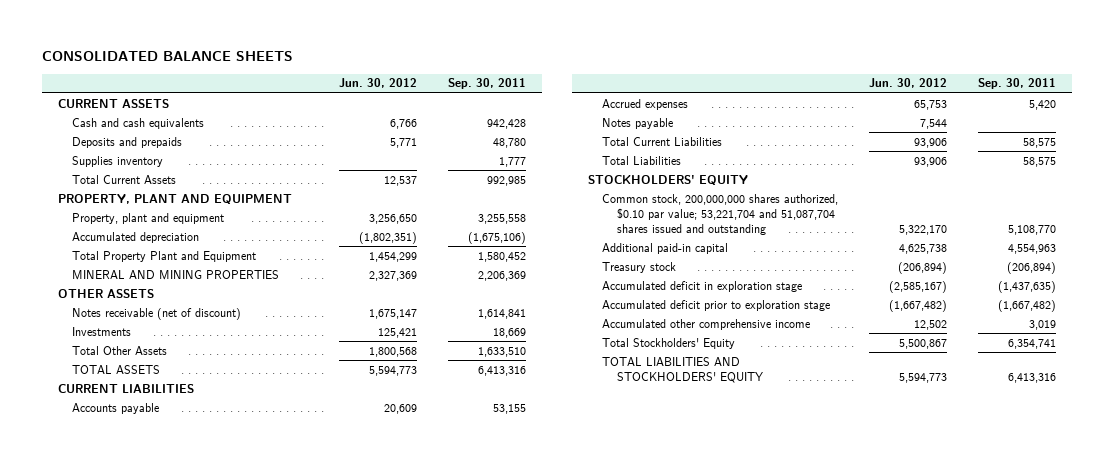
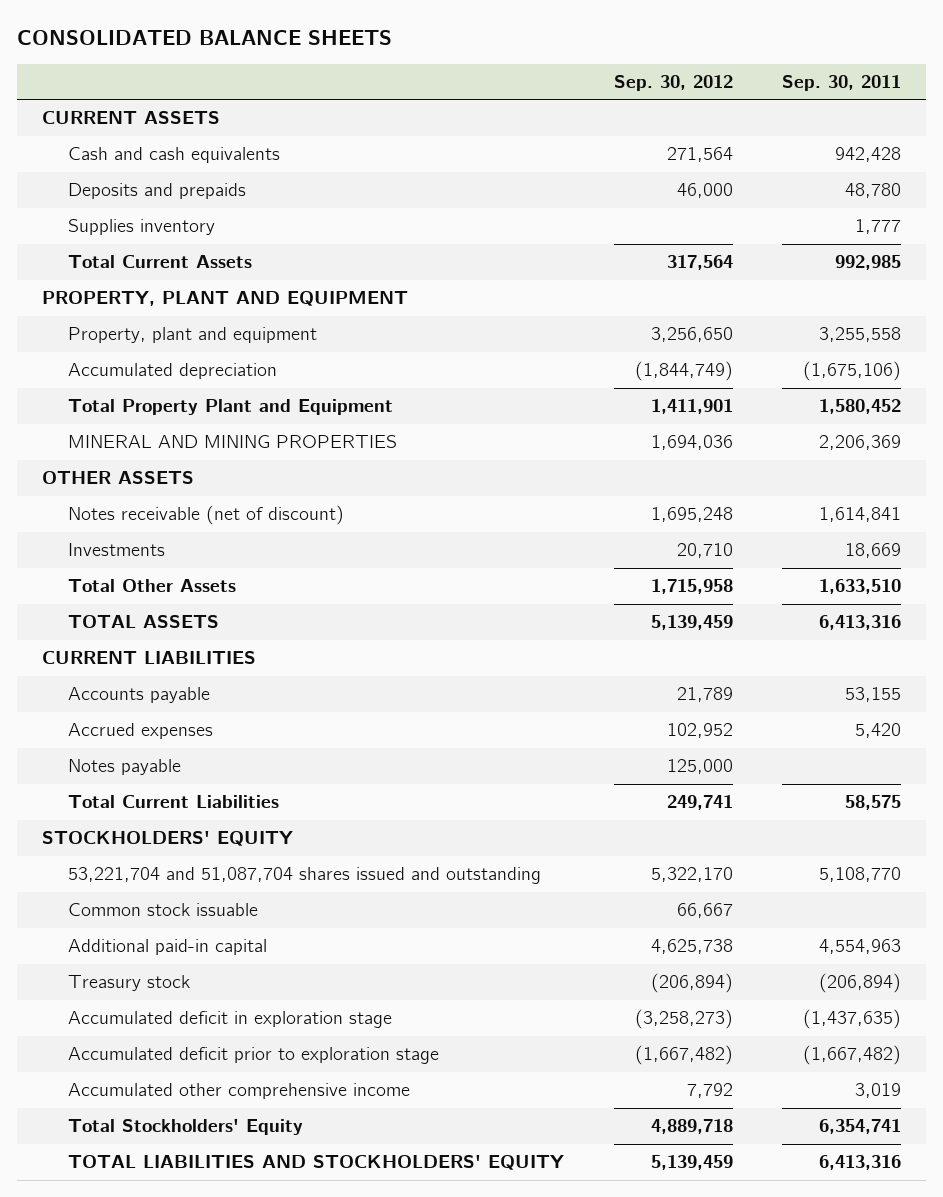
[339,78,418,89] Jun. 30, 2012 -> none
none -> [613,74,733,91] Sep. 30, 2012
[602,155,682,165] Total Liabilities -> none
[602,193,839,235] Common stock, 200,000,000 shares authorized, $0.10 par value; 53,221,704 and 51,087,704 shares issued and outstanding -> [68,867,542,885] 53,221,704 and 51,087,704 shares issued and outstanding
none -> [68,903,259,917] Common stock issuable

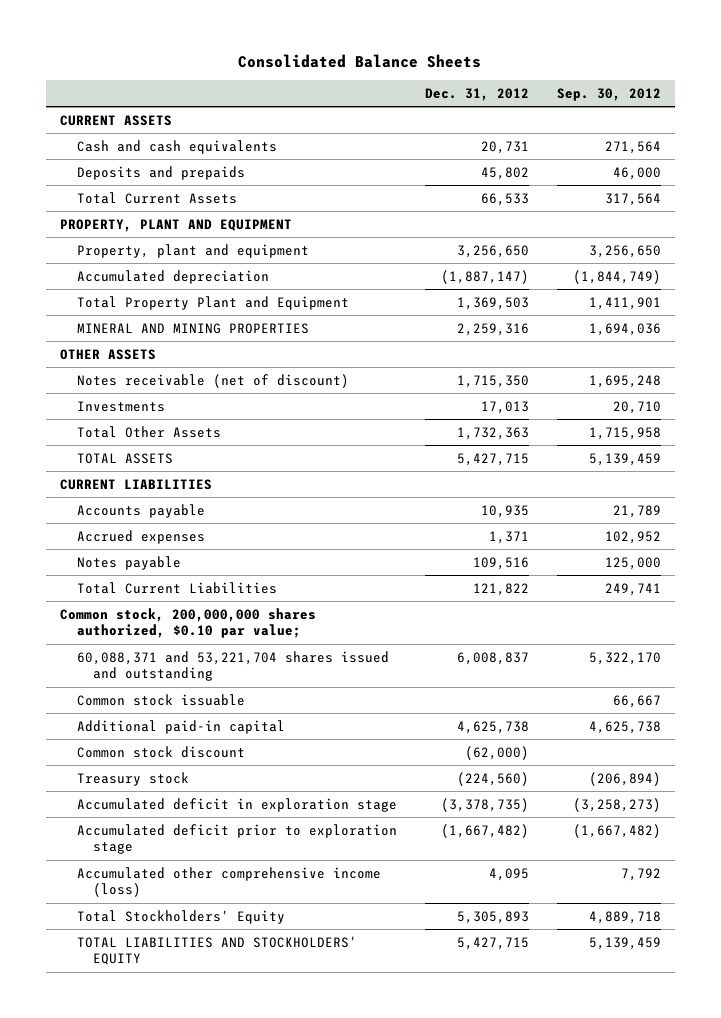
[16,30,392,46] CONSOLIDATED BALANCE SHEETS -> [238,53,482,68] Consolidated Balance Sheets
[782,74,902,91] Sep. 30, 2011 -> none
none -> [424,87,529,101] Dec. 31, 2012
[68,219,216,236] Supplies inventory -> none
[41,831,293,847] STOCKHOLDERS' EQUITY -> none
none -> [60,607,317,639] Common stock, 200,000,000 shares authorized, $0.10 par value;
[68,867,542,885] 53,221,704 and 51,087,704 shares issued and outstanding -> [76,650,389,682] 60,088,371 and 53,221,704 shares issued and outstanding
none -> [76,745,245,758] Common stock discount
[68,1083,411,1100] Accumulated other comprehensive income -> [76,866,381,898] Accumulated other comprehensive income (loss)

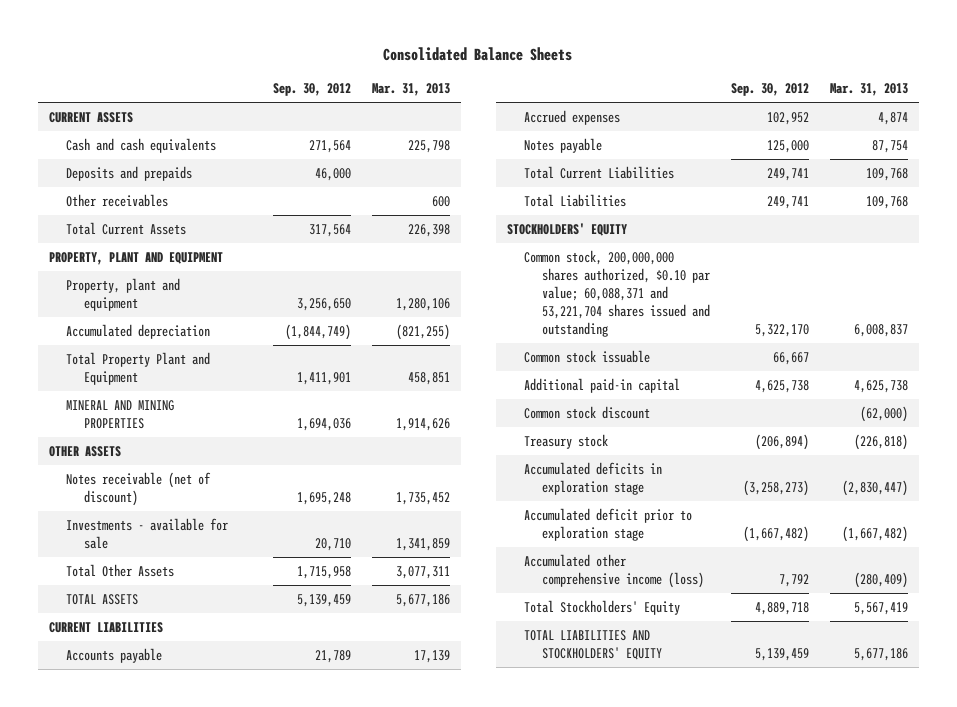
[424,87,529,101] Dec. 31, 2012 -> none
none -> [372,83,451,97] Mar. 31, 2013
none -> [66,194,169,208] Other receivables
[76,400,165,412] Investments -> [66,518,229,550] Investments - available for sale
[60,607,317,639] Common stock, 200,000,000 shares authorized, $0.10 par value; -> none
none -> [524,194,627,208] Total Liabilities
none -> [506,223,627,237] STOCKHOLDERS' EQUITY
[76,650,389,682] 60,088,371 and 53,221,704 shares issued and outstanding -> [524,250,711,338] Common stock, 200,000,000 shares authorized, $0.10 par value; 60,088,371 and 53,221,704 shares issued and outstanding
[76,797,397,812] Accumulated deficit in exploration stage -> [524,462,663,496] Accumulated deficits in exploration stage

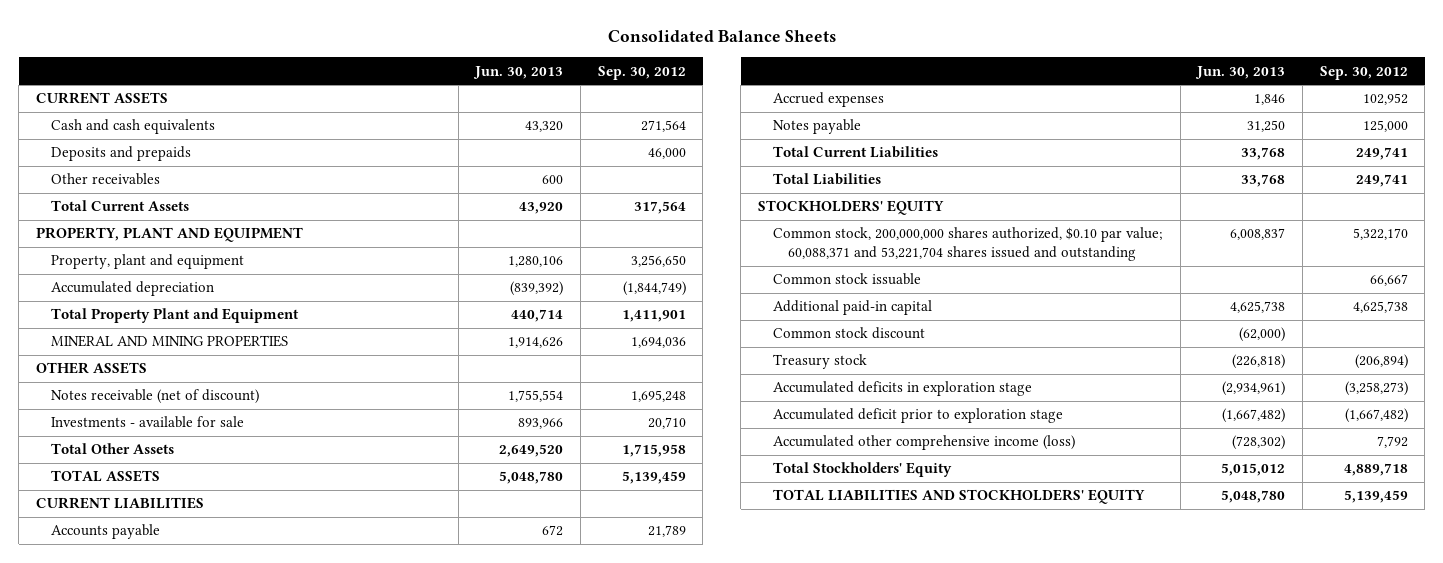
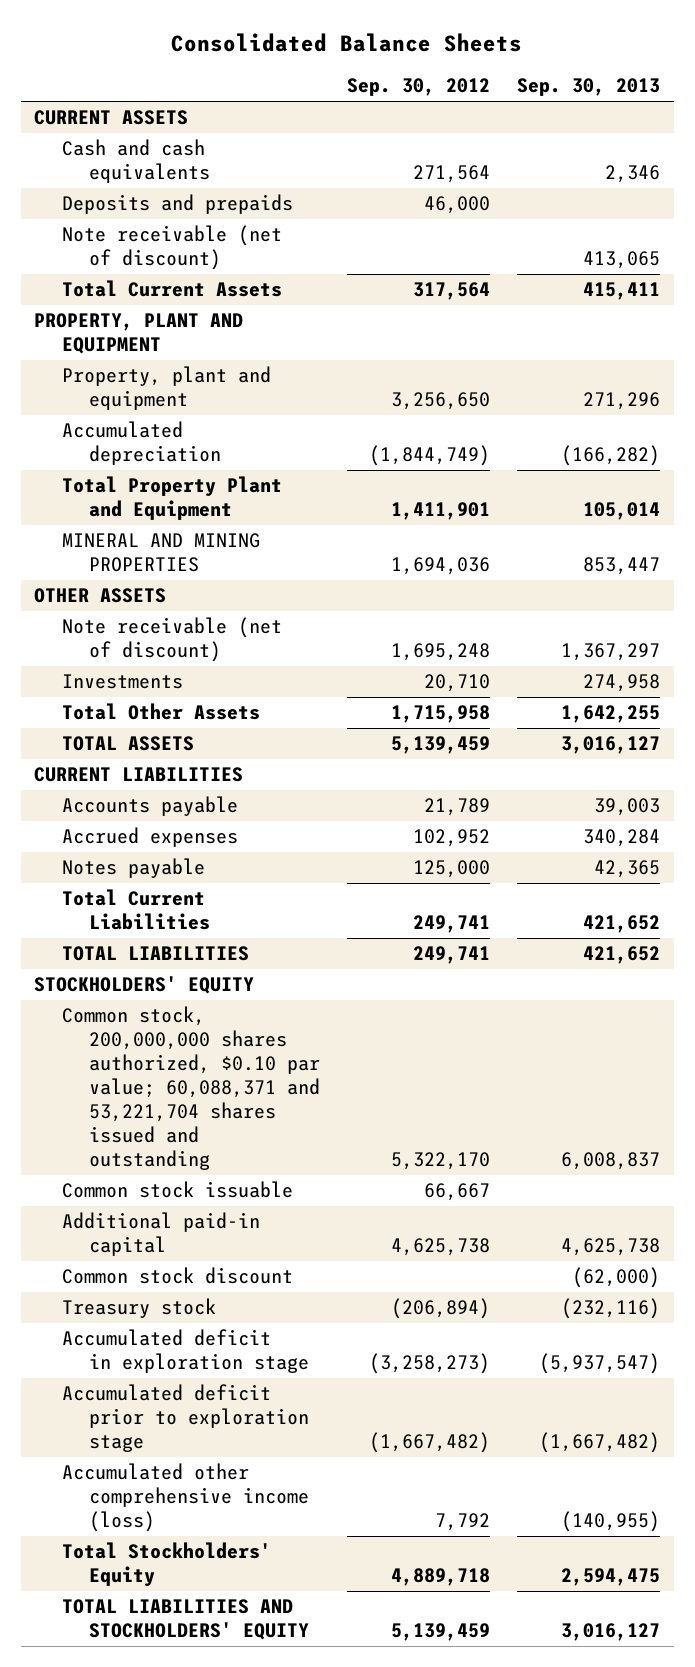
[473,65,564,79] Jun. 30, 2013 -> none
none -> [517,78,661,97] Sep. 30, 2013
[50,173,160,186] Other receivables -> none
none -> [61,225,282,271] Note receivable (net of discount)
[50,389,259,405] Notes receivable (net of discount) -> [61,617,282,663] Note receivable (net of discount)
[50,416,244,429] Investments - available for sale -> [61,674,183,690] Investments
[773,173,882,186] Total Liabilities -> [61,946,249,962] TOTAL LIABILITIES
[773,381,1033,397] Accumulated deficits in exploration stage -> [61,1329,309,1374] Accumulated deficit in exploration stage

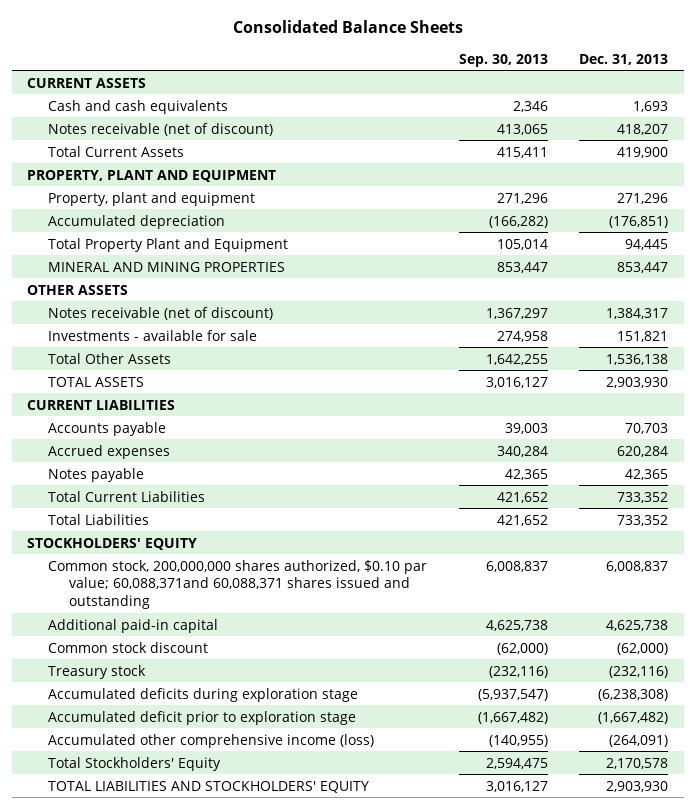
[346,78,490,97] Sep. 30, 2012 -> none
none -> [579,53,669,65] Dec. 31, 2013
[61,194,293,215] Deposits and prepaids -> none
[61,225,282,271] Note receivable (net of discount) -> [48,122,274,136] Notes receivable (net of discount)
[61,617,282,663] Note receivable (net of discount) -> [48,306,274,320] Notes receivable (net of discount)
[61,674,183,690] Investments -> [48,329,258,341] Investments - available for sale
[61,946,249,962] TOTAL LIABILITIES -> [48,513,150,525] Total Liabilities
[61,1181,293,1199] Common stock issuable -> none
[61,1006,320,1171] Common stock, 200,000,000 shares authorized, $0.10 par value; 60,088,371 and 53,221,704 shares issued and outstanding -> [48,559,428,610] Common stock, 200,000,000 shares authorized, $0.10 par value; 60,088,371and 60,088,371 shares issued and outstanding
[61,1329,309,1374] Accumulated deficit in exploration stage -> [48,687,359,702] Accumulated deficits during exploration stage

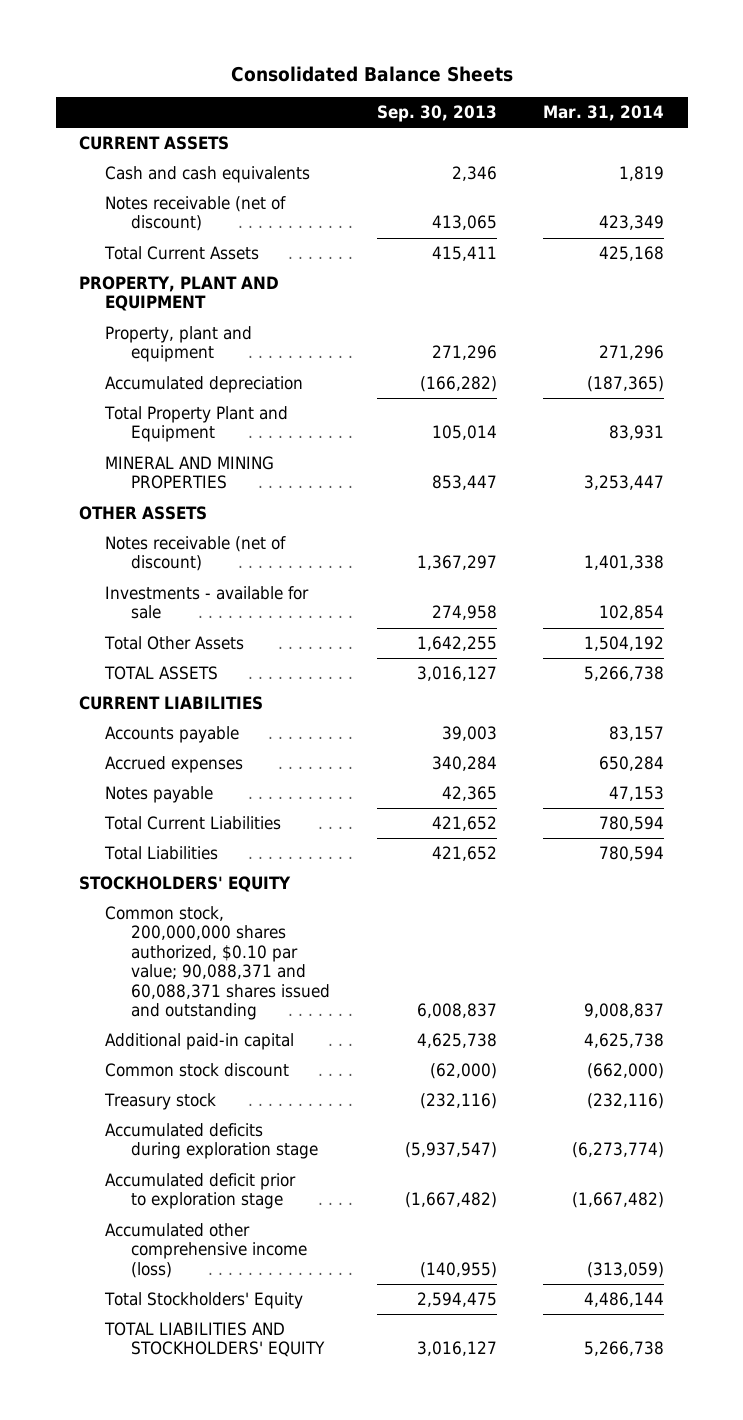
[579,53,669,65] Dec. 31, 2013 -> none
none -> [543,105,665,122] Mar. 31, 2014
[48,559,428,610] Common stock, 200,000,000 shares authorized, $0.10 par value; 60,088,371and 60,088,371 shares issued and outstanding -> [104,906,330,1021] Common stock, 200,000,000 shares authorized, $0.10 par value; 90,088,371 and 60,088,371 shares issued and outstanding

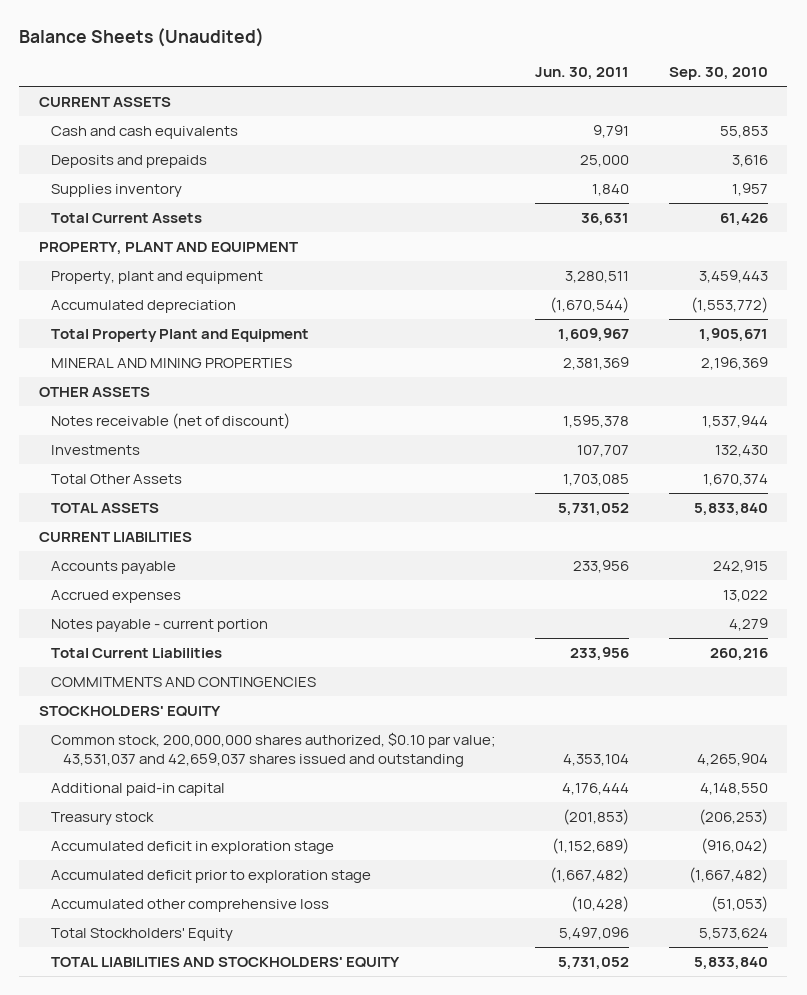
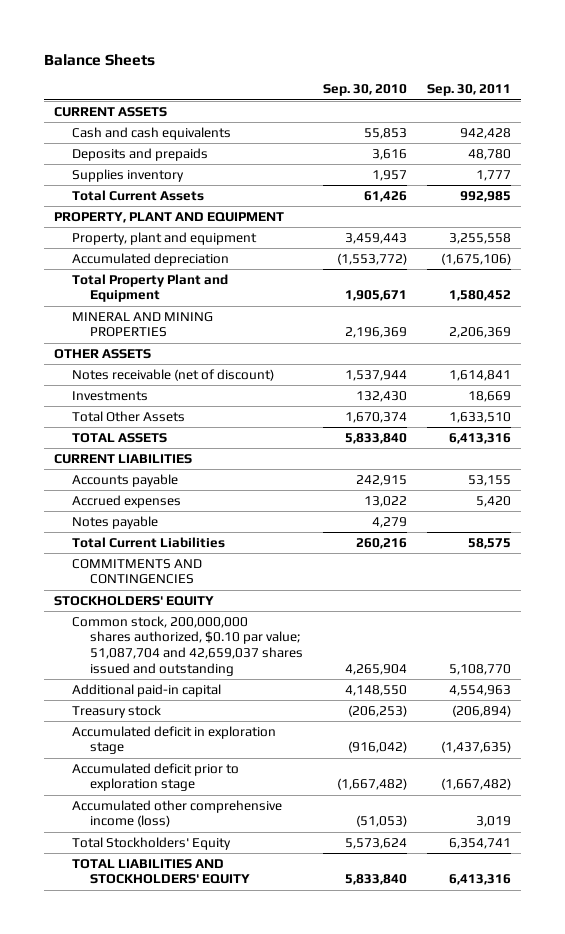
[19,27,265,47] Balance Sheets (Unaudited) -> [43,53,155,66] Balance Sheets
[535,67,630,81] Jun. 30, 2011 -> none
none -> [427,84,512,97] Sep. 30, 2011
[51,618,269,632] Notes payable - current portion -> [72,515,159,529] Notes payable
[51,731,497,767] Common stock, 200,000,000 shares authorized, $0.10 par value; 43,531,037 and 42,659,037 shares issued and outstanding -> [72,615,304,676] Common stock, 200,000,000 shares authorized, $0.10 par value; 51,087,704 and 42,659,037 shares issued and outstanding
[51,898,330,912] Accumulated other comprehensive loss -> [72,799,283,828] Accumulated other comprehensive income (loss)

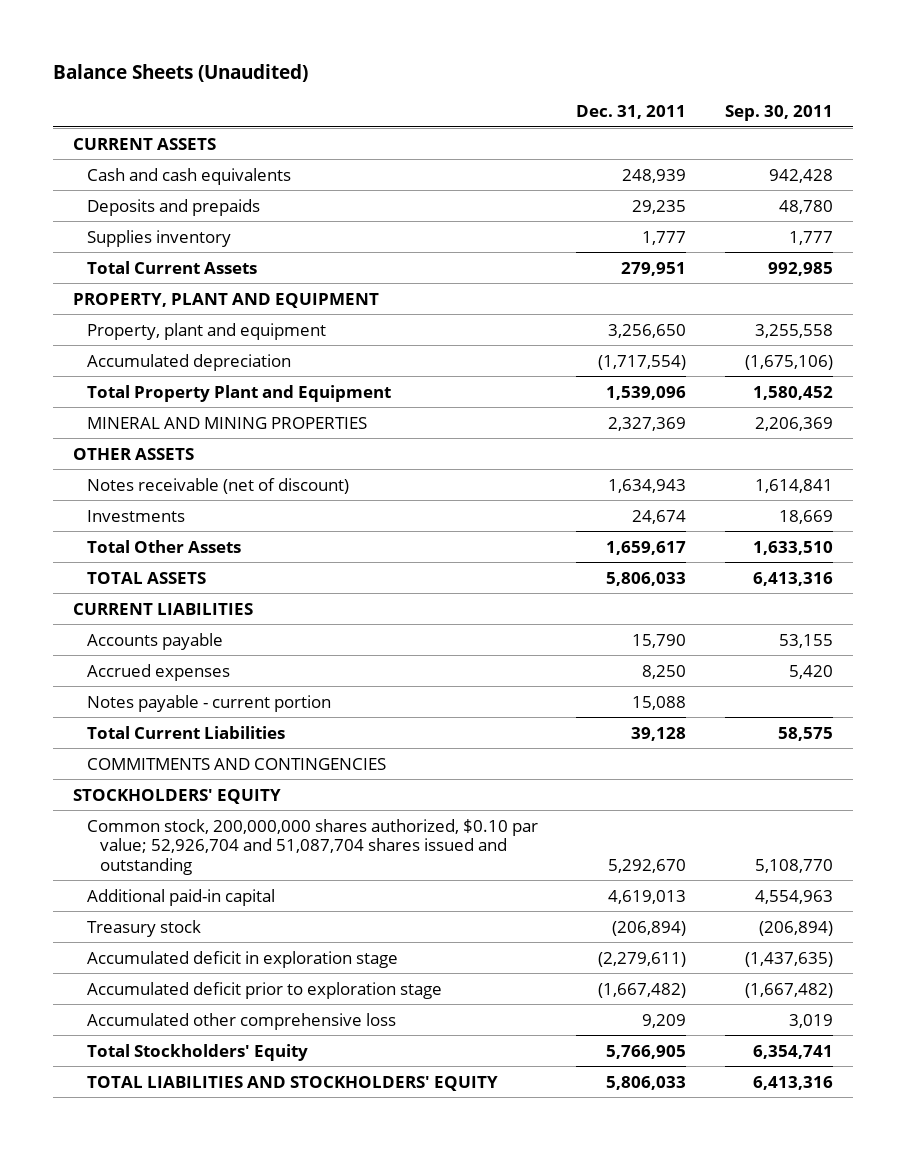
[43,53,155,66] Balance Sheets -> [53,63,309,82] Balance Sheets (Unaudited)
[323,84,408,97] Sep. 30, 2010 -> none
none -> [576,104,687,119] Dec. 31, 2011
[72,515,159,529] Notes payable -> [86,694,331,712] Notes payable - current portion
[72,615,304,676] Common stock, 200,000,000 shares authorized, $0.10 par value; 51,087,704 and 42,659,037 shares issued and outstanding -> [86,818,538,875] Common stock, 200,000,000 shares authorized, $0.10 par value; 52,926,704 and 51,087,704 shares issued and outstanding
[72,799,283,828] Accumulated other comprehensive income (loss) -> [86,1012,396,1030] Accumulated other comprehensive loss

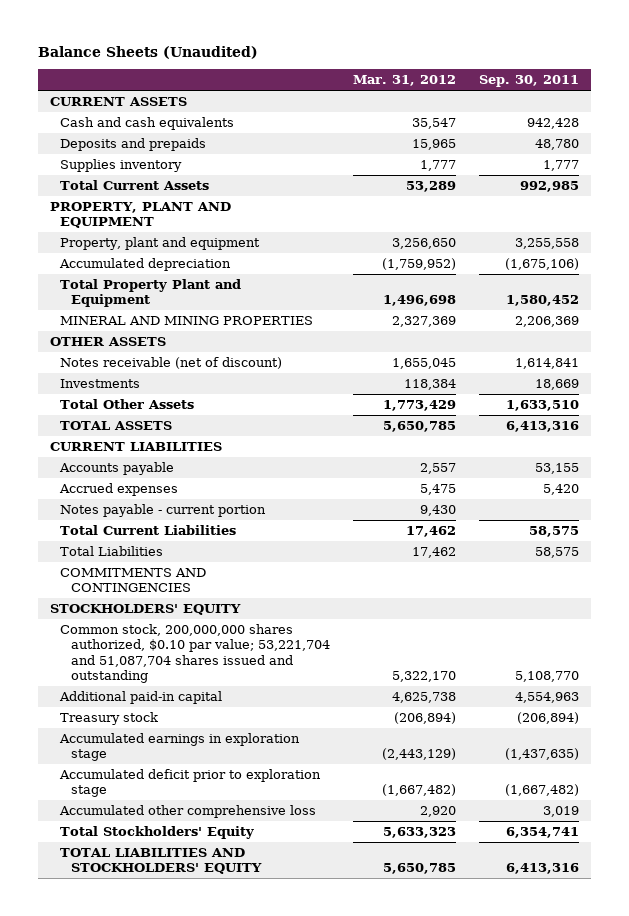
[576,104,687,119] Dec. 31, 2011 -> none
none -> [352,75,456,87] Mar. 31, 2012
none -> [60,545,164,556] Total Liabilities
[86,818,538,875] Common stock, 200,000,000 shares authorized, $0.10 par value; 52,926,704 and 51,087,704 shares issued and outstanding -> [60,623,330,683] Common stock, 200,000,000 shares authorized, $0.10 par value; 53,221,704 and 51,087,704 shares issued and outstanding
[86,950,398,968] Accumulated deficit in exploration stage -> [59,732,301,762] Accumulated earnings in exploration stage

